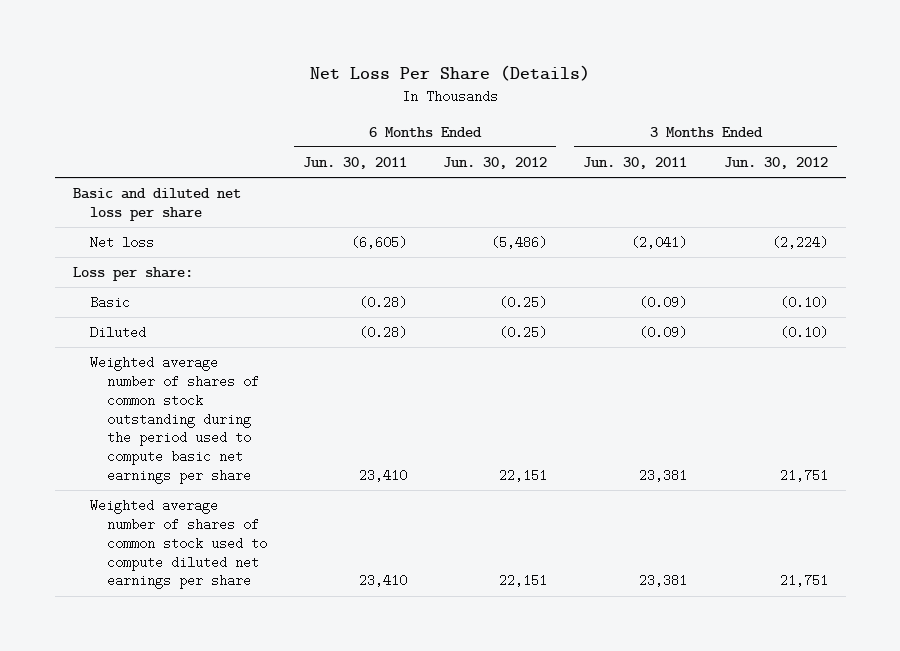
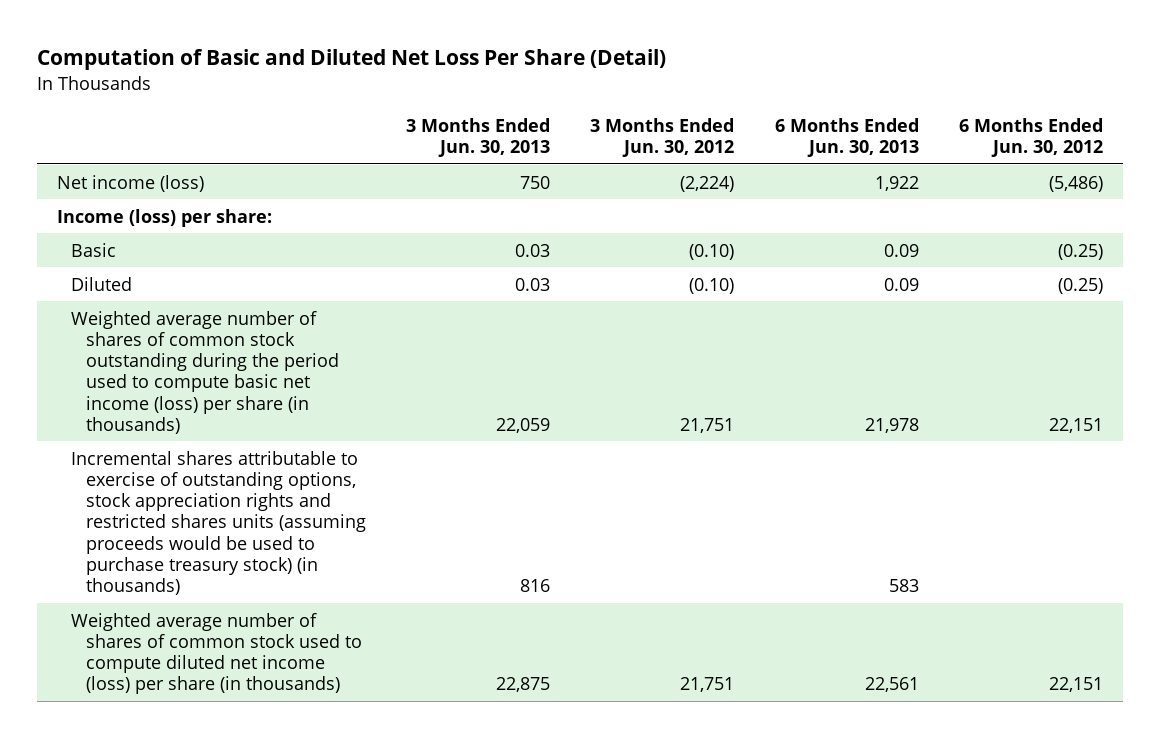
[310,65,591,82] Net Loss Per Share (Details) -> [37,49,667,71] Computation of Basic and Diluted Net Loss Per Share (Detail)
[303,156,408,169] Jun. 30, 2011 -> none
[583,156,688,169] Jun. 30, 2011 -> none
none -> [405,117,550,157] 3 Months Ended Jun. 30, 2013
none -> [774,117,919,157] 6 Months Ended Jun. 30, 2013
[72,188,241,221] Basic and diluted net loss per share -> none
[89,236,154,250] Net loss -> [57,174,205,192] Net income (loss)
[72,267,193,282] Loss per share: -> [57,208,273,227] Income (loss) per share:
[89,356,259,485] Weighted average number of shares of common stock outstanding during the period used to compute basic net earnings per share -> [71,310,339,434] Weighted average number of shares of common stock outstanding during the period used to compute basic net income (loss) per share (in thousands)
none -> [71,450,366,596] Incremental shares attributable to exercise of outstanding options, stock appreciation rights and restricted shares units (assuming proceeds would be used to purchase treasury stock) (in thousands)
[89,499,267,590] Weighted average number of shares of common stock used to compute diluted net earnings per share -> [71,612,362,695] Weighted average number of shares of common stock used to compute diluted net income (loss) per share (in thousands)

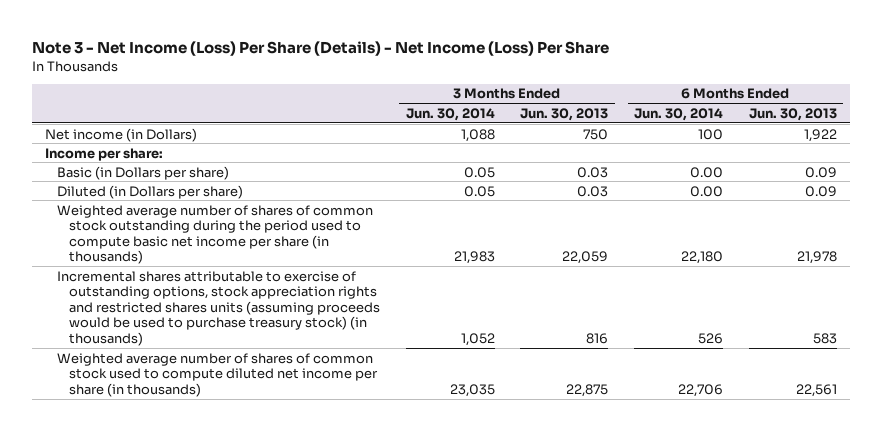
[37,49,667,71] Computation of Basic and Diluted Net Loss Per Share (Detail) -> [32,40,610,56] Note 3 - Net Income (Loss) Per Share (Details) - Net Income (Loss) Per Share
[590,117,735,157] 3 Months Ended Jun. 30, 2012 -> none
[959,117,1104,157] 6 Months Ended Jun. 30, 2012 -> none
none -> [405,107,495,121] Jun. 30, 2014
none -> [634,107,724,121] Jun. 30, 2014
[57,174,205,192] Net income (loss) -> [45,127,198,142] Net income (in Dollars)
[57,208,273,227] Income (loss) per share: -> [45,147,164,161] Income per share:
[71,242,117,257] Basic -> [56,165,229,180] Basic (in Dollars per share)
[71,276,133,291] Diluted -> [56,184,243,199] Diluted (in Dollars per share)
[71,310,339,434] Weighted average number of shares of common stock outstanding during the period used to compute basic net income (loss) per share (in thousands) -> [56,204,373,265] Weighted average number of shares of common stock outstanding during the period used to compute basic net income per share (in thousands)
[71,612,362,695] Weighted average number of shares of common stock used to compute diluted net income (loss) per share (in thousands) -> [56,352,378,397] Weighted average number of shares of common stock used to compute diluted net income per share (in thousands)

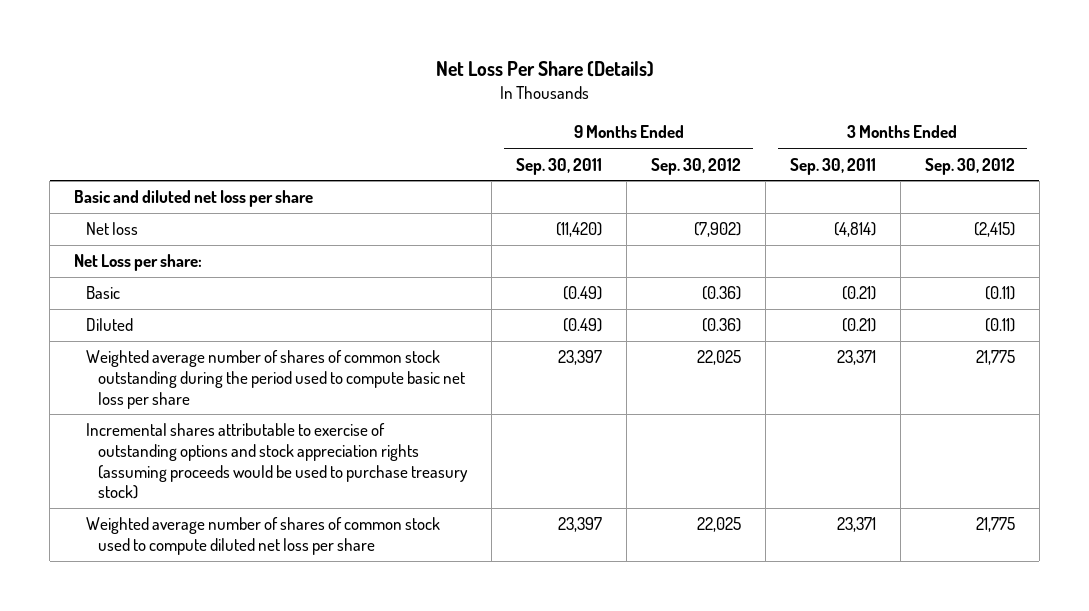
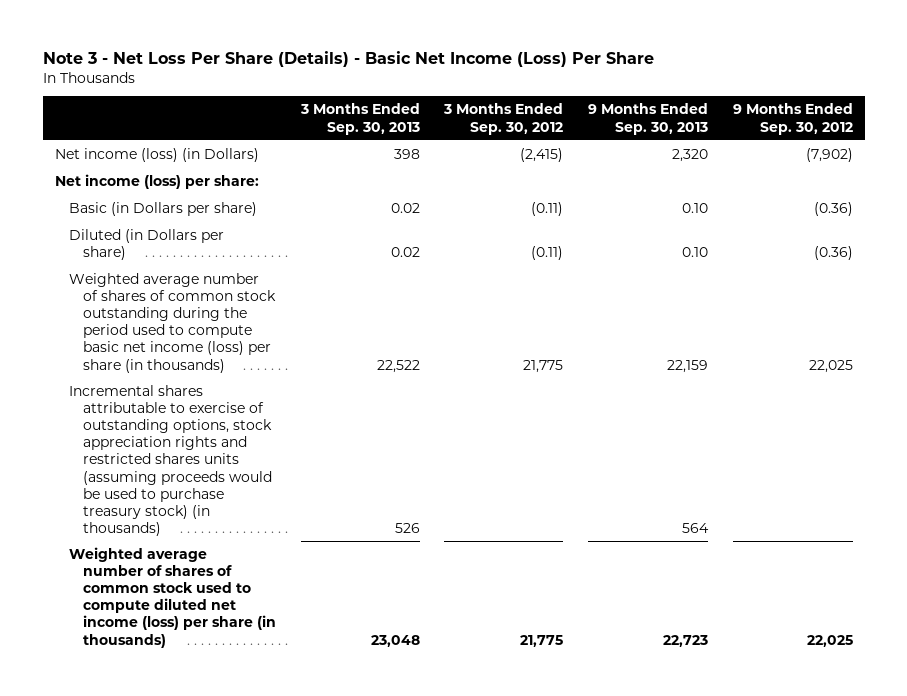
[435,61,654,78] Net Loss Per Share (Details) -> [42,51,654,68] Note 3 - Net Loss Per Share (Details) - Basic Net Income (Loss) Per Share
[516,157,603,175] Sep. 30, 2011 -> none
[789,157,876,175] Sep. 30, 2011 -> none
none -> [299,103,420,135] 3 Months Ended Sep. 30, 2013
none -> [587,103,708,135] 9 Months Ended Sep. 30, 2013
[74,190,314,208] Basic and diluted net loss per share -> none
[86,222,139,236] Net loss -> [54,148,259,163] Net income (loss) (in Dollars)
[74,254,203,272] Net Loss per share: -> [54,174,259,190] Net income (loss) per share:
[86,286,121,300] Basic -> [68,202,257,217] Basic (in Dollars per share)
[86,318,134,332] Diluted -> [68,229,224,261] Diluted (in Dollars per share)
[86,350,466,409] Weighted average number of shares of common stock outstanding during the period used to compute basic net loss per share -> [68,273,277,373] Weighted average number of shares of common stock outstanding during the period used to compute basic net income (loss) per share (in thousands)
[86,423,469,500] Incremental shares attributable to exercise of outstanding options and stock appreciation rights (assuming proceeds would be used to purchase treasury stock) -> [68,385,273,536] Incremental shares attributable to exercise of outstanding options, stock appreciation rights and restricted shares units (assuming proceeds would be used to purchase treasury stock) (in thousands)
[86,517,441,555] Weighted average number of shares of common stock used to compute diluted net loss per share -> [68,547,277,648] Weighted average number of shares of common stock used to compute diluted net income (loss) per share (in thousands)

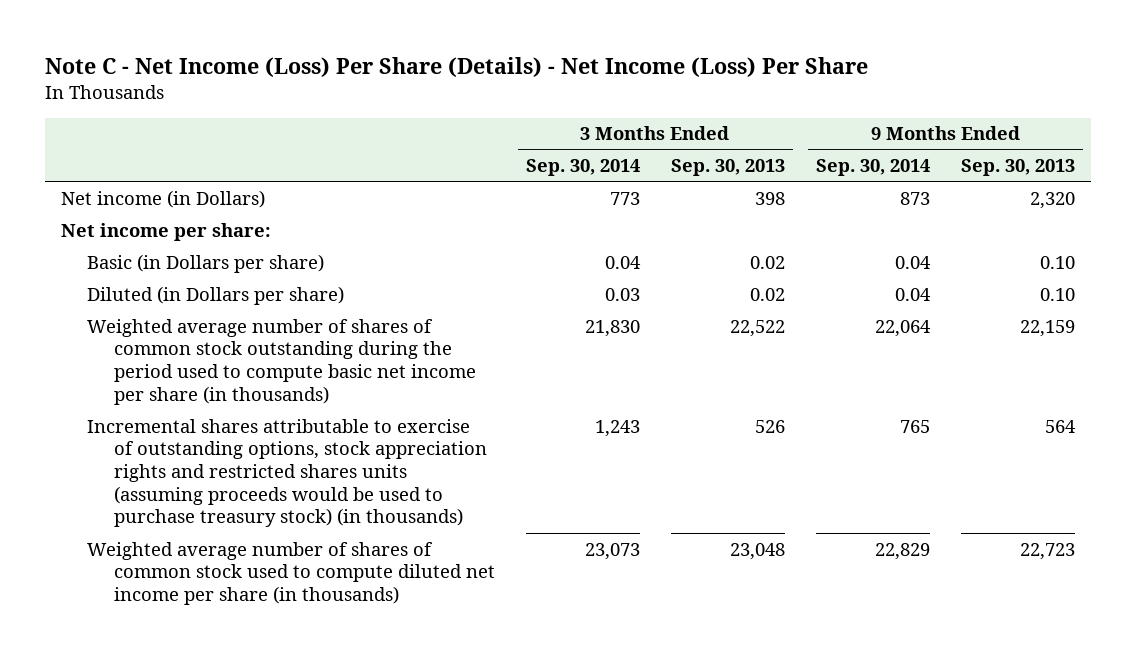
[42,51,654,68] Note 3 - Net Loss Per Share (Details) - Basic Net Income (Loss) Per Share -> [45,56,869,77] Note C - Net Income (Loss) Per Share (Details) - Net Income (Loss) Per Share
[443,103,564,135] 3 Months Ended Sep. 30, 2012 -> none
[732,103,853,135] 9 Months Ended Sep. 30, 2012 -> none
none -> [525,158,640,176] Sep. 30, 2014
none -> [816,158,931,176] Sep. 30, 2014
[54,148,259,163] Net income (loss) (in Dollars) -> [60,189,265,208] Net income (in Dollars)
[54,174,259,190] Net income (loss) per share: -> [60,222,271,241] Net income per share:
[68,273,277,373] Weighted average number of shares of common stock outstanding during the period used to compute basic net income (loss) per share (in thousands) -> [87,318,476,405] Weighted average number of shares of common stock outstanding during the period used to compute basic net income per share (in thousands)
[68,547,277,648] Weighted average number of shares of common stock used to compute diluted net income (loss) per share (in thousands) -> [87,541,495,605] Weighted average number of shares of common stock used to compute diluted net income per share (in thousands)

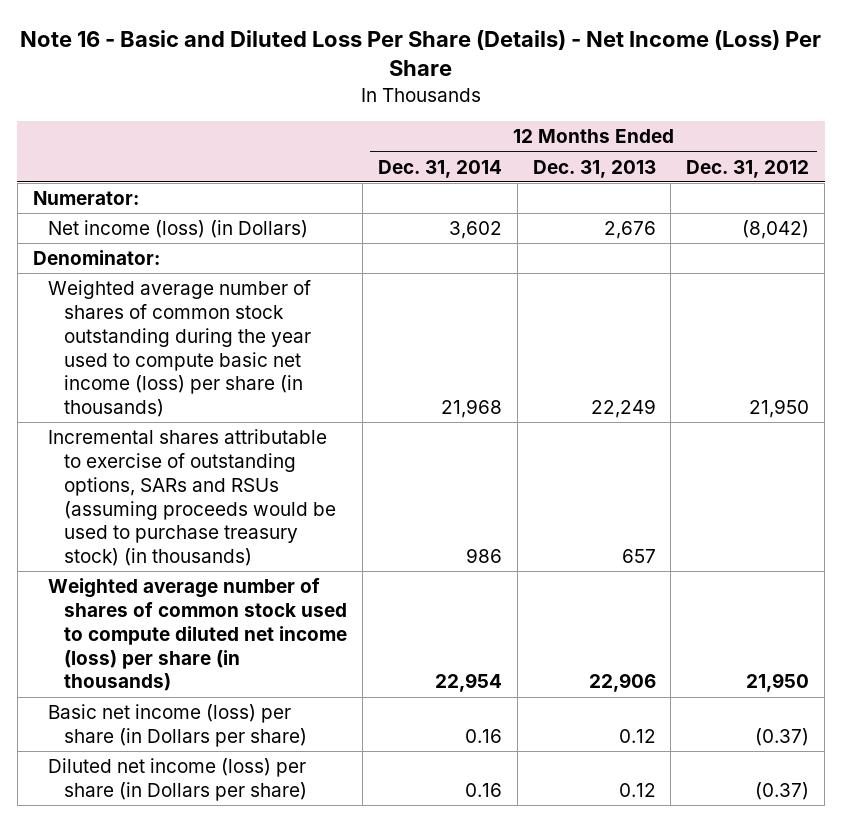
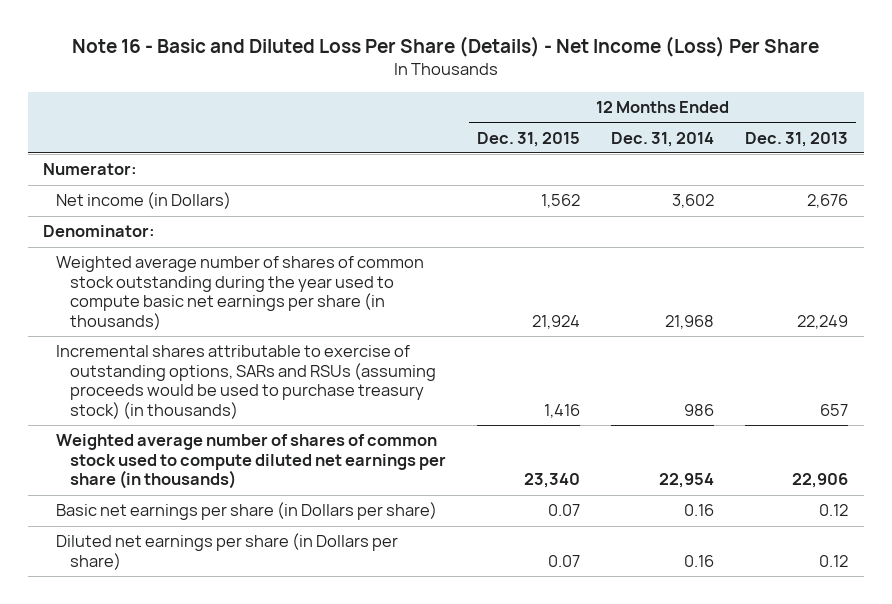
[686,159,810,178] Dec. 31, 2012 -> none
none -> [476,131,580,147] Dec. 31, 2015
[48,220,309,239] Net income (loss) (in Dollars) -> [56,192,232,210] Net income (in Dollars)
[48,280,312,418] Weighted average number of shares of common stock outstanding during the year used to compute basic net income (loss) per share (in thousands) -> [56,256,425,330] Weighted average number of shares of common stock outstanding during the year used to compute basic net earnings per share (in thousands)
[48,578,348,692] Weighted average number of shares of common stock used to compute diluted net income (loss) per share (in thousands) -> [56,434,446,490] Weighted average number of shares of common stock used to compute diluted net earnings per share (in thousands)
[48,704,308,747] Basic net income (loss) per share (in Dollars per share) -> [56,502,438,521] Basic net earnings per share (in Dollars per share)
[48,758,308,801] Diluted net income (loss) per share (in Dollars per share) -> [56,533,399,570] Diluted net earnings per share (in Dollars per share)

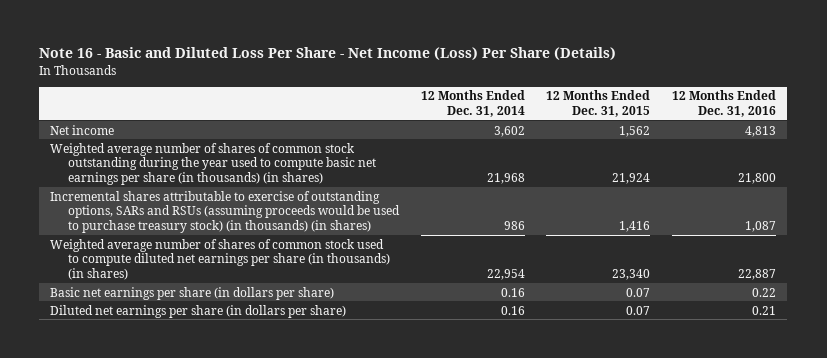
[71,36,819,58] Note 16 - Basic and Diluted Loss Per Share (Details) - Net Income (Loss) Per Share -> [39,47,617,61] Note 16 - Basic and Diluted Loss Per Share - Net Income (Loss) Per Share (Details)
[745,131,849,147] Dec. 31, 2013 -> none
none -> [672,90,777,117] 12 Months Ended Dec. 31, 2016
[43,163,138,176] Numerator: -> none
[43,225,156,238] Denominator: -> none
[56,192,232,210] Net income (in Dollars) -> [50,124,115,135] Net income
[56,256,425,330] Weighted average number of shares of common stock outstanding during the year used to compute basic net earnings per share (in thousands) -> [50,142,376,185] Weighted average number of shares of common stock outstanding during the year used to compute basic net earnings per share (in thousands) (in shares)
[56,345,436,419] Incremental shares attributable to exercise of outstanding options, SARs and RSUs (assuming proceeds would be used to purchase treasury stock) (in thousands) -> [50,190,400,233] Incremental shares attributable to exercise of outstanding options, SARs and RSUs (assuming proceeds would be used to purchase treasury stock) (in thousands) (in shares)
[56,434,446,490] Weighted average number of shares of common stock used to compute diluted net earnings per share (in thousands) -> [50,238,390,280] Weighted average number of shares of common stock used to compute diluted net earnings per share (in thousands) (in shares)
[56,502,438,521] Basic net earnings per share (in Dollars per share) -> [50,286,335,300] Basic net earnings per share (in dollars per share)
[56,533,399,570] Diluted net earnings per share (in Dollars per share) -> [50,304,347,318] Diluted net earnings per share (in dollars per share)

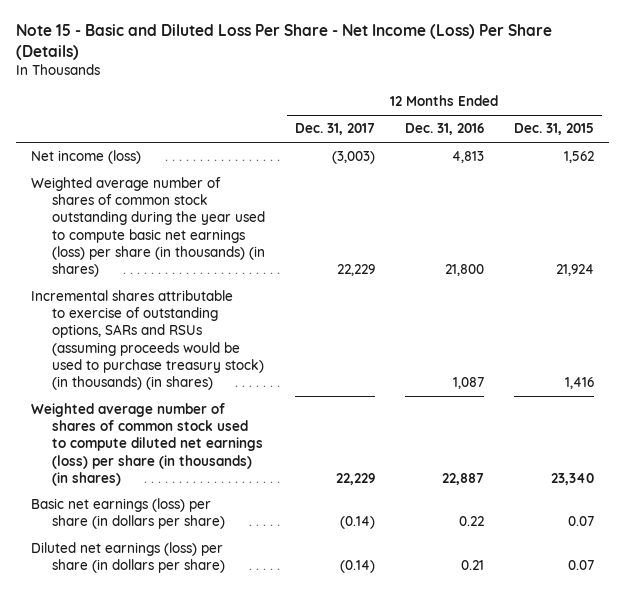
[39,47,617,61] Note 16 - Basic and Diluted Loss Per Share - Net Income (Loss) Per Share (Details) -> [15,24,552,60] Note 15 - Basic and Diluted Loss Per Share - Net Income (Loss) Per Share (Details)
[420,90,525,117] 12 Months Ended Dec. 31, 2014 -> none
none -> [294,123,375,136] Dec. 31, 2017
[50,124,115,135] Net income -> [30,150,141,165] Net income (loss)
[50,142,376,185] Weighted average number of shares of common stock outstanding during the year used to compute basic net earnings per share (in thousands) (in shares) -> [30,177,265,277] Weighted average number of shares of common stock outstanding during the year used to compute basic net earnings (loss) per share (in thousands) (in shares)
[50,238,390,280] Weighted average number of shares of common stock used to compute diluted net earnings per share (in thousands) (in shares) -> [30,403,263,486] Weighted average number of shares of common stock used to compute diluted net earnings (loss) per share (in thousands) (in shares)
[50,286,335,300] Basic net earnings per share (in dollars per share) -> [30,498,225,530] Basic net earnings (loss) per share (in dollars per share)
[50,304,347,318] Diluted net earnings per share (in dollars per share) -> [30,542,225,574] Diluted net earnings (loss) per share (in dollars per share)

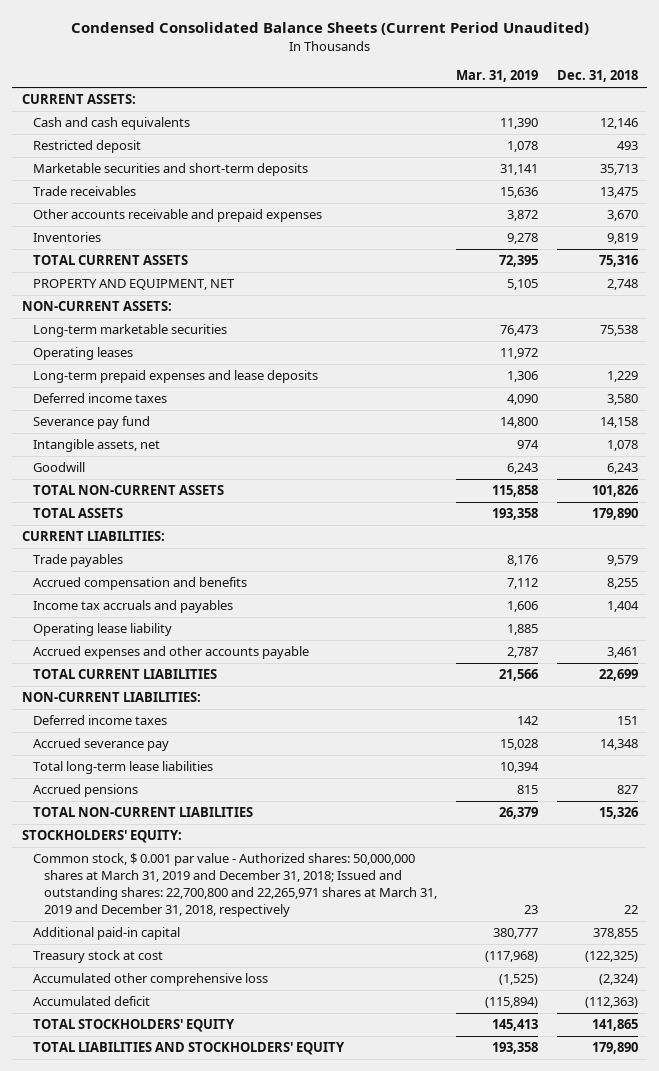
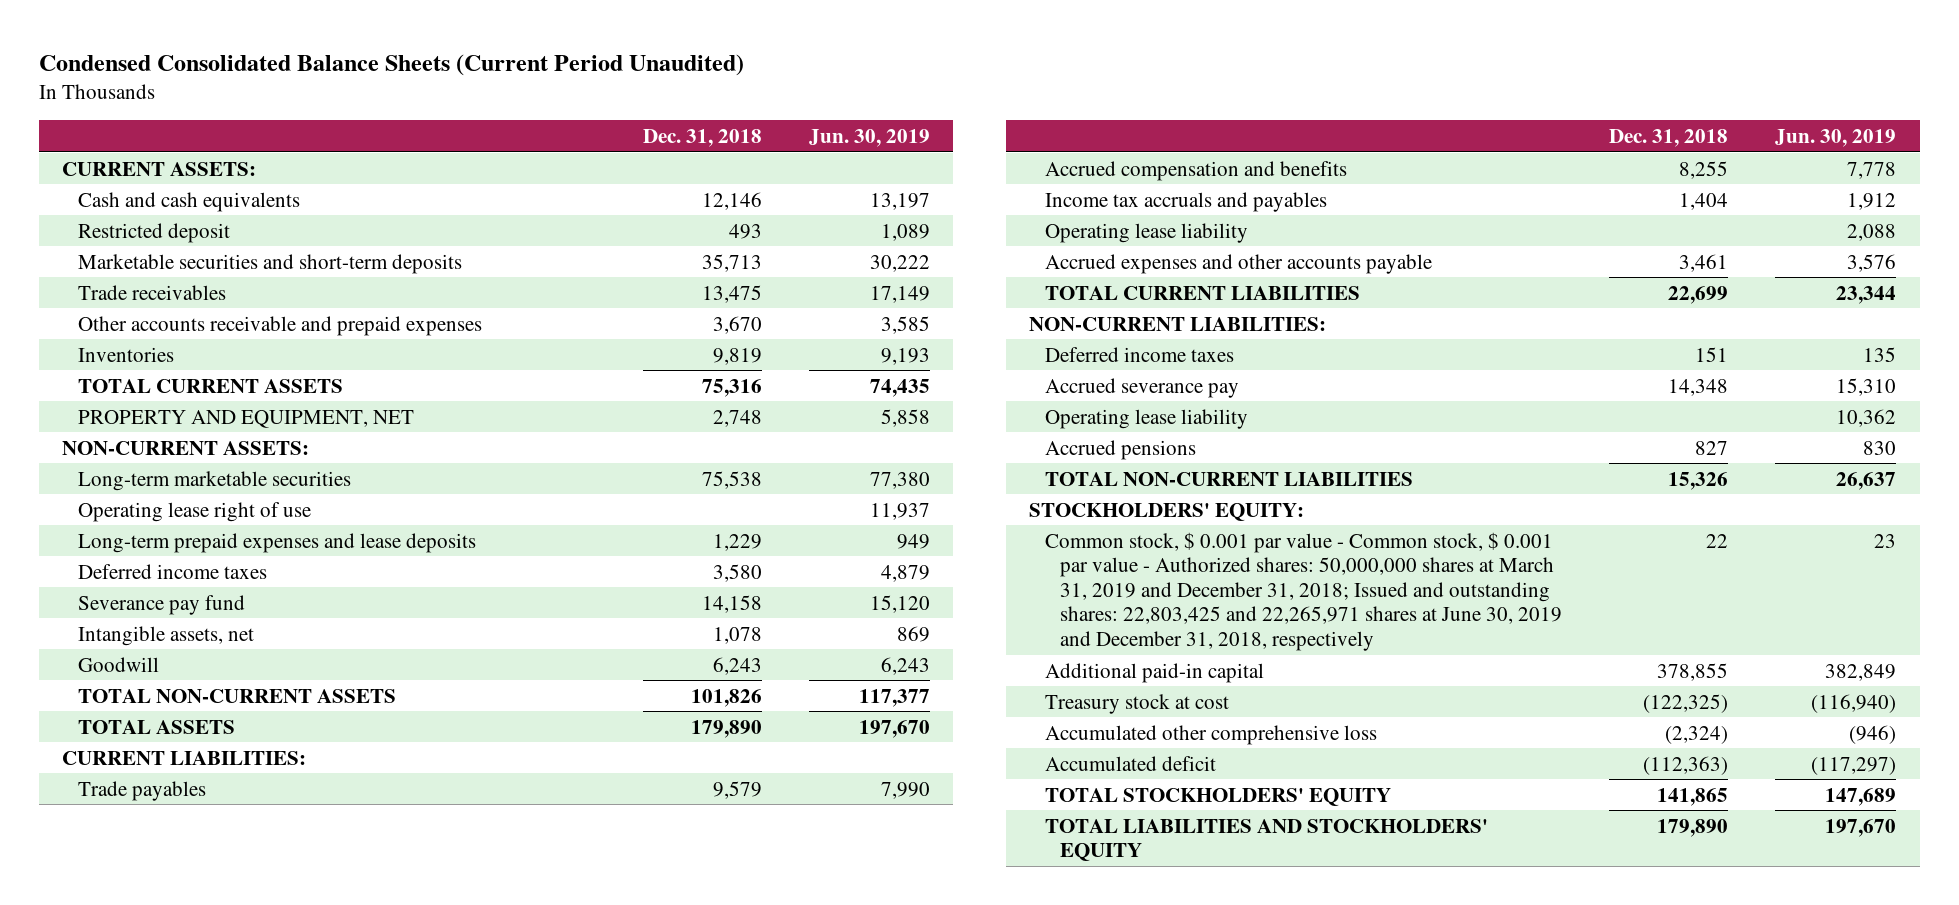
[455,70,538,83] Mar. 31, 2019 -> none
none -> [808,128,930,147] Jun. 30, 2019
[32,347,133,361] Operating leases -> [77,501,311,522] Operating lease right of use
[32,761,213,775] Total long-term lease liabilities -> [1044,408,1248,429] Operating lease liability
[32,853,437,918] Common stock, $ 0.001 par value - Authorized shares: 50,000,000 shares at March 31, 2019 and December 31, 2018; Issued and outstanding shares: 22,700,800 and 22,265,971 shares at March 31, 2019 and December 31, 2018, respectively -> [1044,531,1563,651] Common stock, $ 0.001 par value - Common stock, $ 0.001 par value - Authorized shares: 50,000,000 shares at March 31, 2019 and December 31, 2018; Issued and outstanding shares: 22,803,425 and 22,265,971 shares at June 30, 2019 and December 31, 2018, respectively

